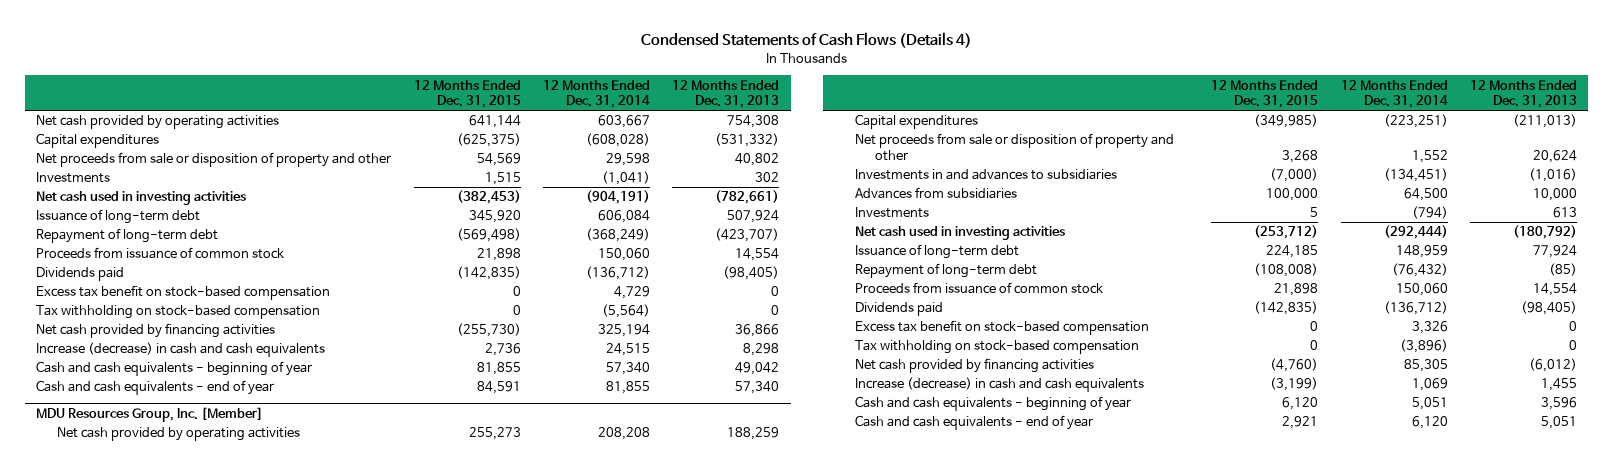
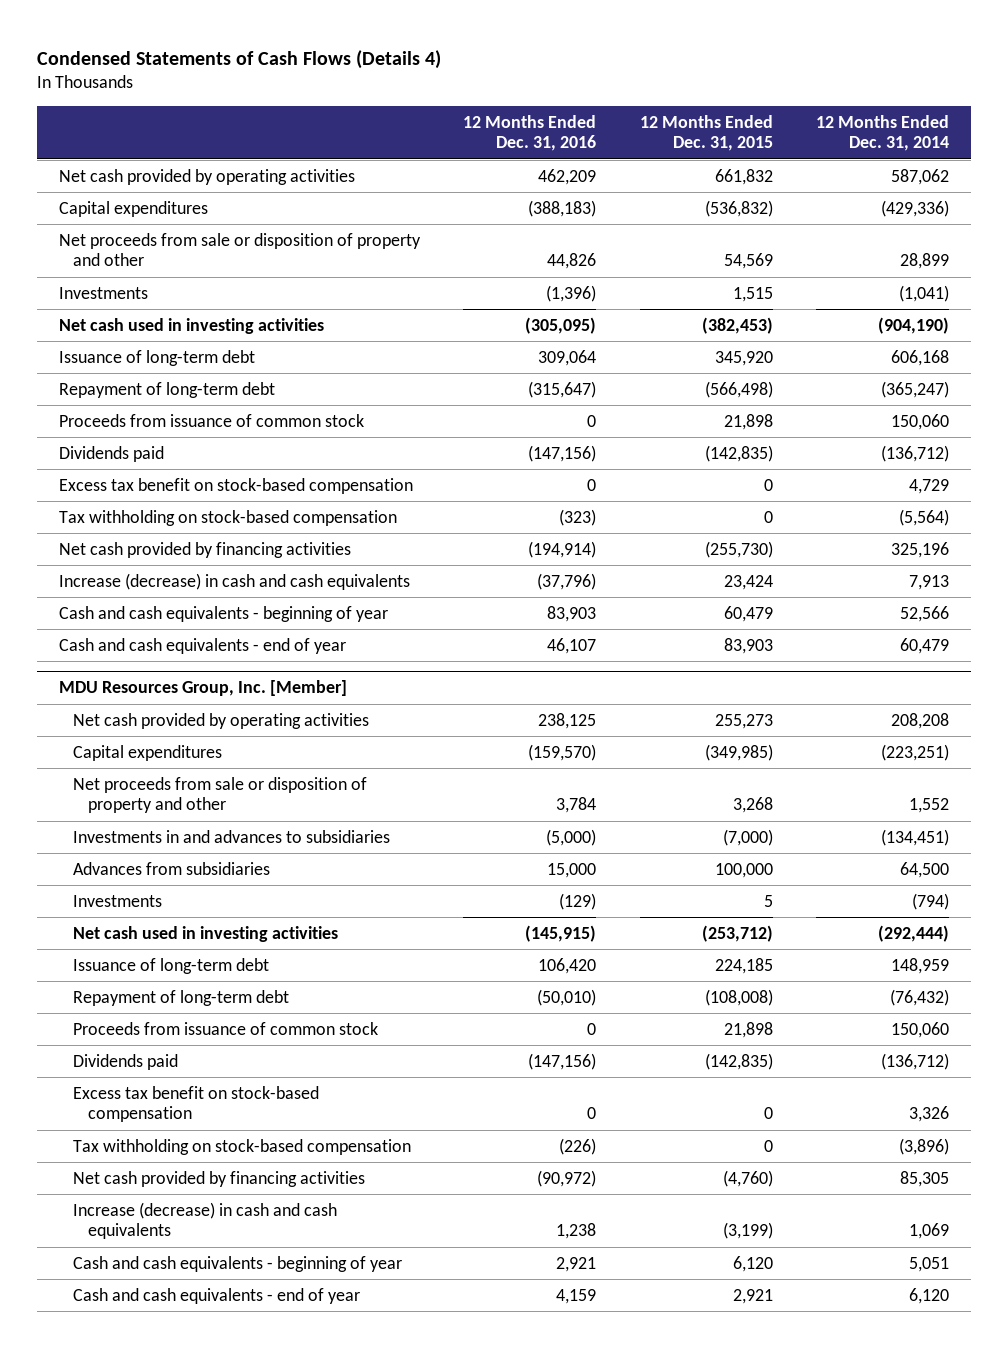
[672,79,780,109] 12 Months Ended Dec. 31, 2013 -> none
none -> [463,114,597,152] 12 Months Ended Dec. 31, 2016
[468,115,521,129] 641,144 -> [714,168,773,185] 661,832
[597,115,650,129] 603,667 -> [891,168,950,185] 587,062
[456,133,521,148] (625,375) -> [704,199,773,217] (536,832)
[585,133,650,148] (608,028) -> [881,199,950,217] (429,336)
[605,153,650,167] 29,598 -> [900,253,950,270] 28,899
[585,190,650,205] (904,191) -> [878,316,950,334] (904,190)
[597,210,650,224] 606,084 -> [891,349,950,366] 606,168
[456,228,521,243] (569,498) -> [704,380,773,398] (566,498)
[585,228,650,243] (368,249) -> [881,380,950,398] (365,247)
[597,324,650,338] 325,194 -> [891,541,950,558] 325,196
[484,343,521,357] 2,736 -> [723,574,773,590] 23,424
[605,343,650,357] 24,515 -> [909,574,950,590] 7,913
[476,362,521,376] 81,855 -> [723,605,773,622] 60,479
[605,362,650,376] 57,340 -> [900,605,950,622] 52,566
[476,381,521,395] 84,591 -> [723,637,773,654] 83,903
[605,381,650,395] 81,855 -> [900,637,950,654] 60,479

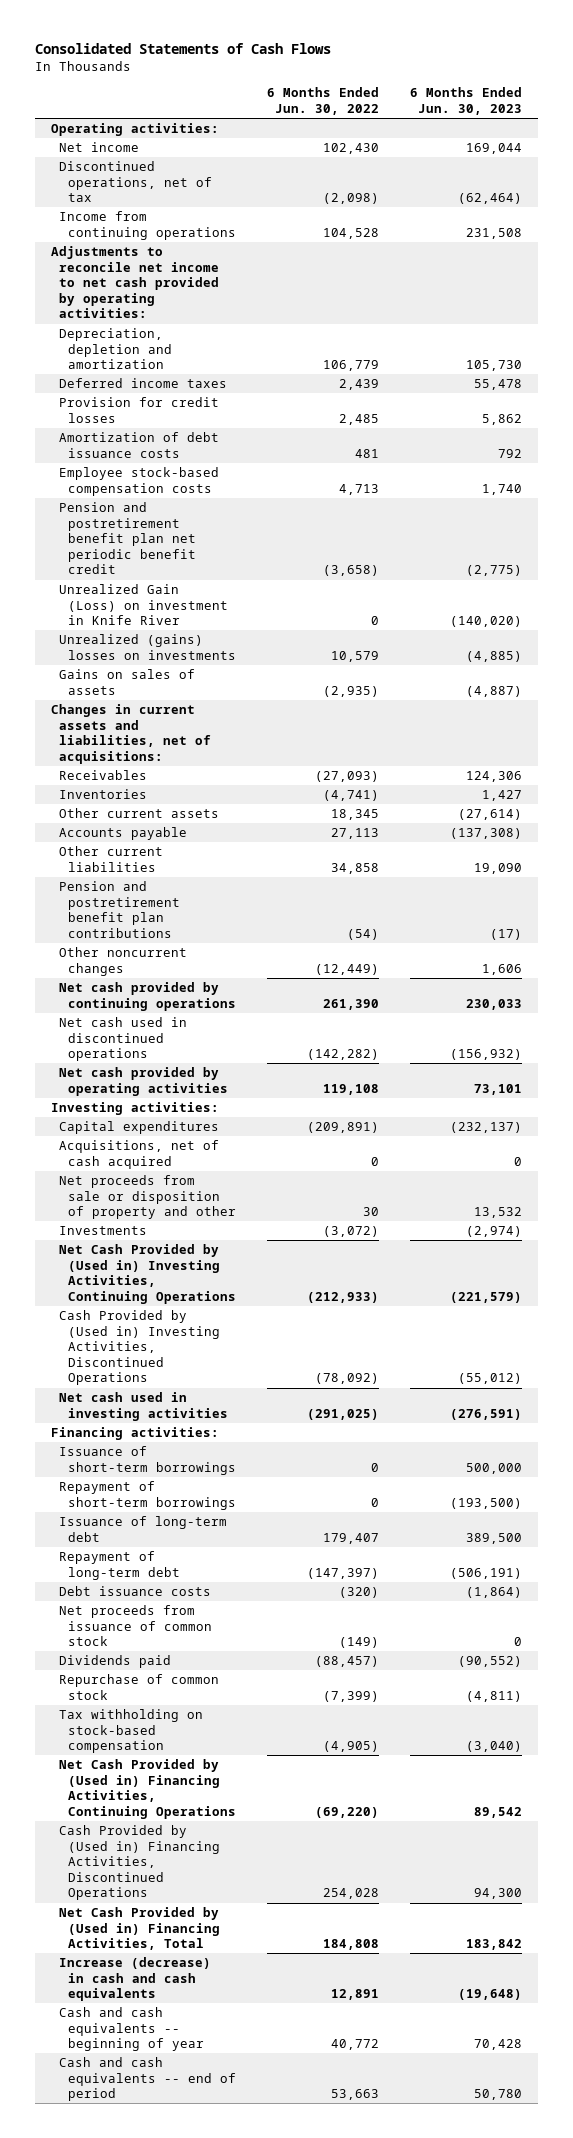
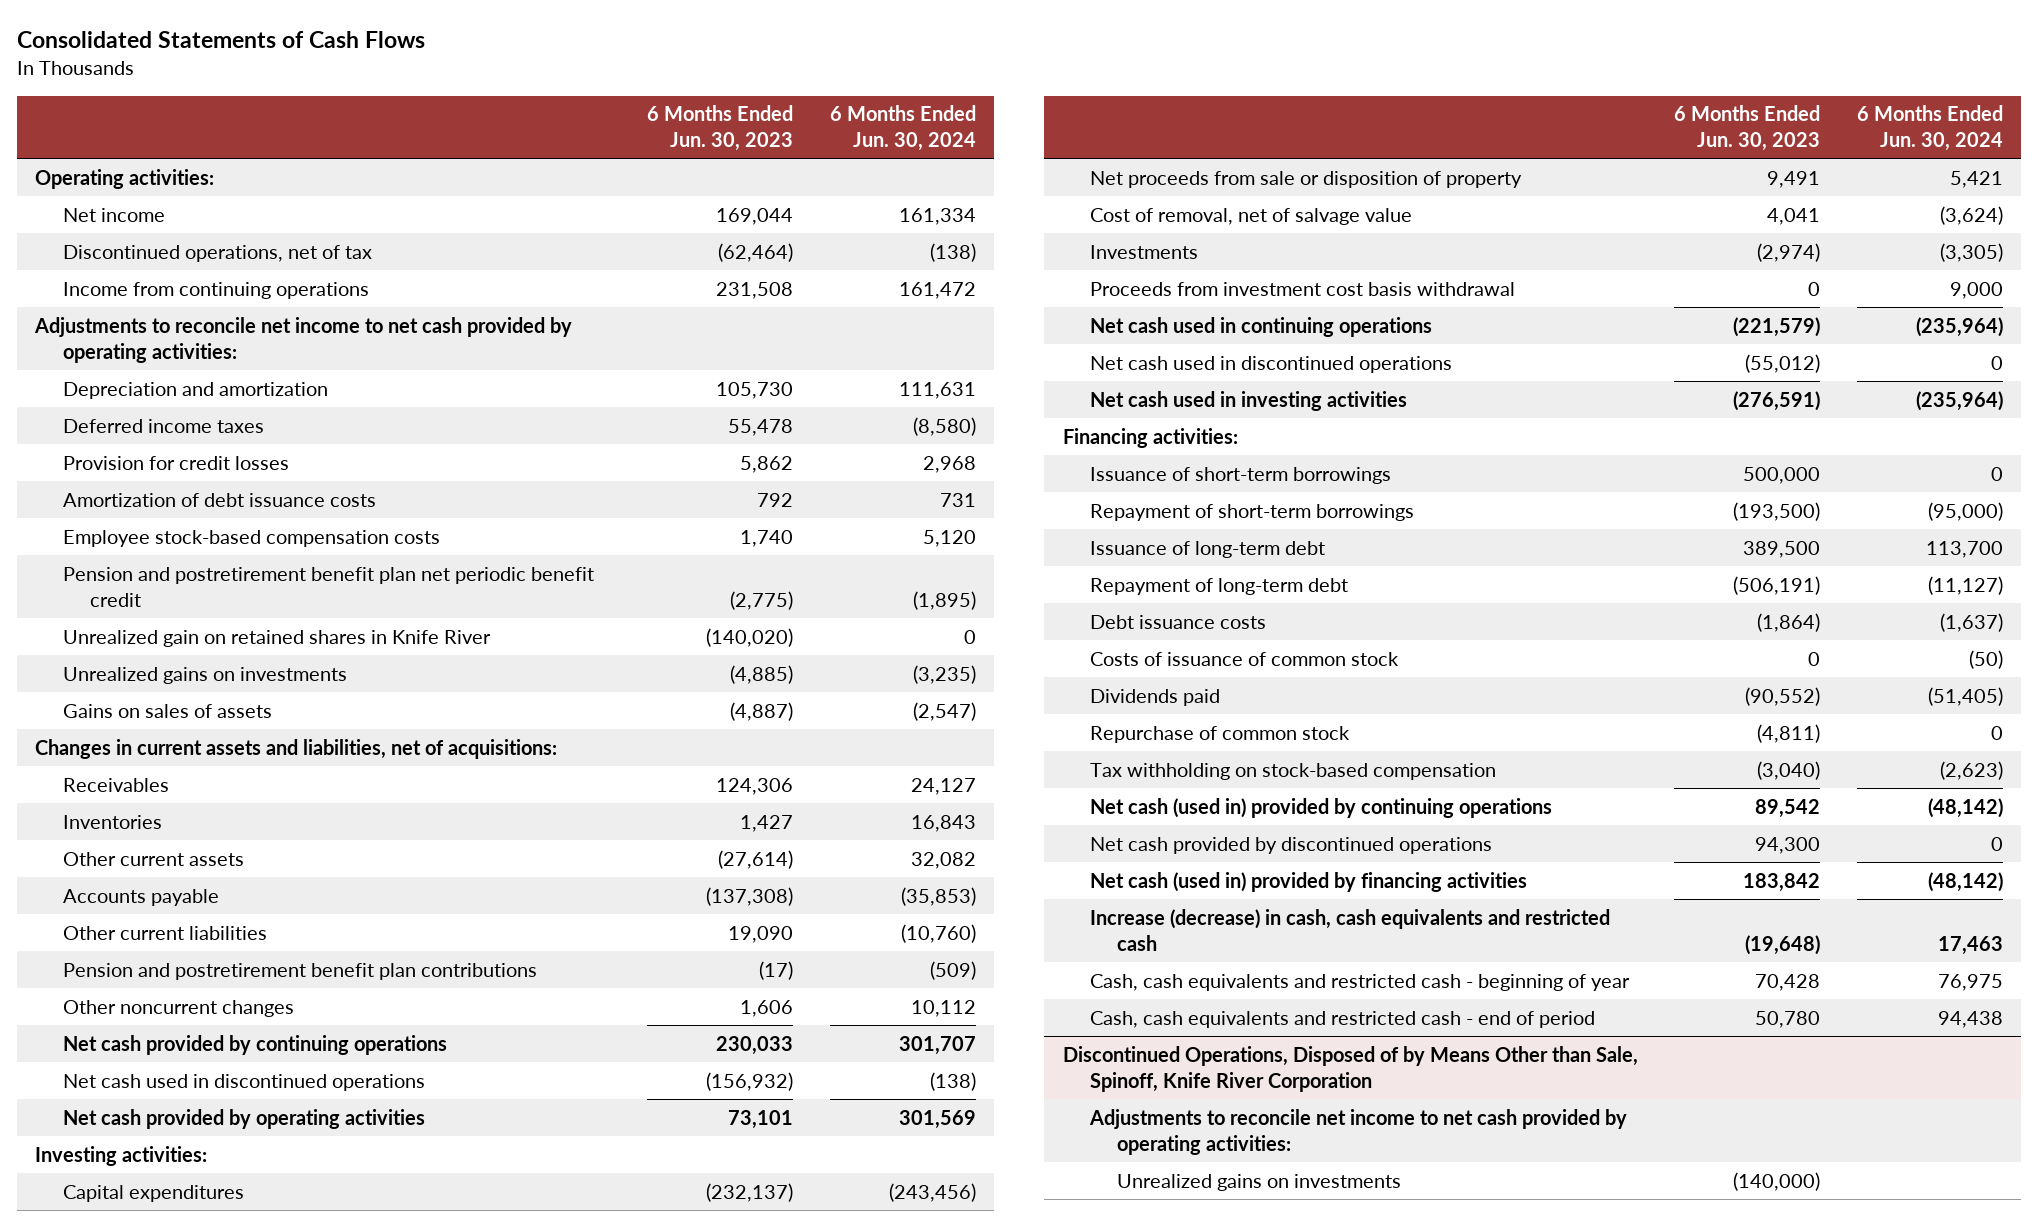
[267,87,380,115] 6 Months Ended Jun. 30, 2022 -> none
none -> [829,105,976,152] 6 Months Ended Jun. 30, 2024
[59,328,172,370] Depreciation, depletion and amortization -> [62,381,328,399] Depreciation and amortization
[59,584,228,626] Unrealized Gain (Loss) on investment in Knife River -> [62,629,491,647] Unrealized gain on retained shares in Knife River
[59,634,236,660] Unrealized (gains) losses on investments -> [62,666,347,684] Unrealized gains on investments
[59,1140,220,1169] Acquisitions, net of cash acquired -> none
[59,1175,236,1220] Net proceeds from sale or disposition of property and other -> [1089,170,1522,188] Net proceeds from sale or disposition of property
[474,1207,523,1219] 13,532 -> [1767,170,1821,188] 9,491
none -> [1089,207,1412,225] Cost of removal, net of salvage value
none -> [1089,281,1515,296] Proceeds from investment cost basis withdrawal
[59,1244,236,1304] Net Cash Provided by (Used in) Investing Activities, Continuing Operations -> [1089,316,1432,337] Net cash used in continuing operations
[59,1310,220,1386] Cash Provided by (Used in) Investing Activities, Discontinued Operations -> [1089,355,1452,373] Net cash used in discontinued operations
[59,1605,212,1647] Net proceeds from issuance of common stock -> [1089,651,1399,666] Costs of issuance of common stock
[59,1759,236,1819] Net Cash Provided by (Used in) Financing Activities, Continuing Operations -> [1089,797,1552,818] Net cash (used in) provided by continuing operations
[59,1825,220,1901] Cash Provided by (Used in) Financing Activities, Discontinued Operations -> [1089,836,1492,854] Net cash provided by discontinued operations
[59,1907,220,1951] Net Cash Provided by (Used in) Financing Activities, Total -> [1089,871,1527,892] Net cash (used in) provided by financing activities
[59,1957,212,2002] Increase (decrease) in cash and cash equivalents -> [1089,908,1610,951] Increase (decrease) in cash, cash equivalents and restricted cash
[59,2007,204,2052] Cash and cash equivalents -- beginning of year -> [1089,973,1630,991] Cash, cash equivalents and restricted cash - beginning of year
[59,2057,236,2102] Cash and cash equivalents -- end of period -> [1089,1010,1595,1028] Cash, cash equivalents and restricted cash - end of period
none -> [1062,1045,1638,1092] Discontinued Operations, Disposed of by Means Other than Sale, Spinoff, Knife River Corporation
none -> [1088,1108,1627,1155] Adjustments to reconcile net income to net cash provided by operating activities:
none -> [1117,1173,1402,1191] Unrealized gains on investments

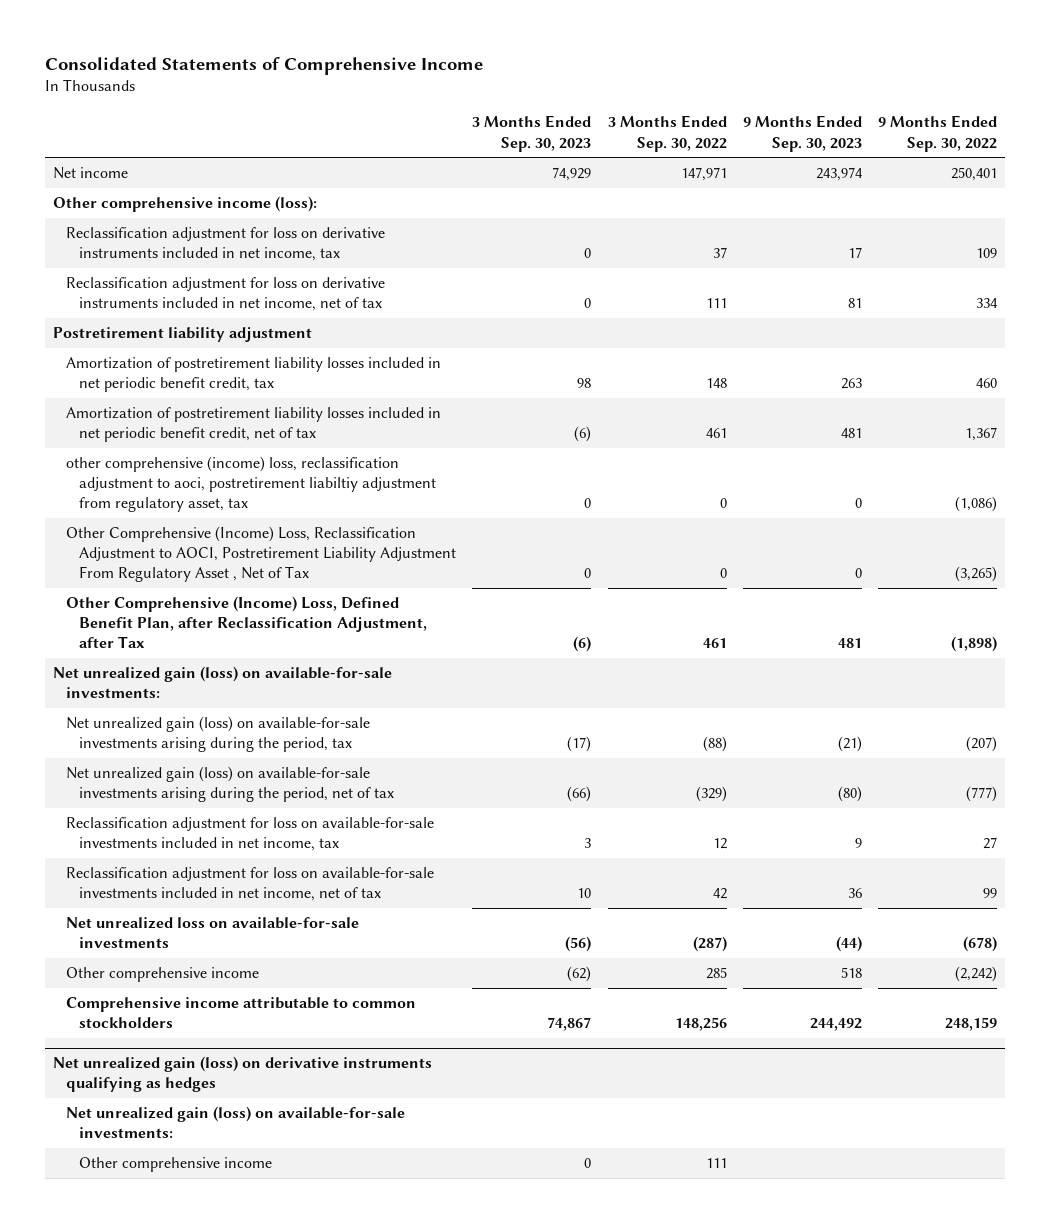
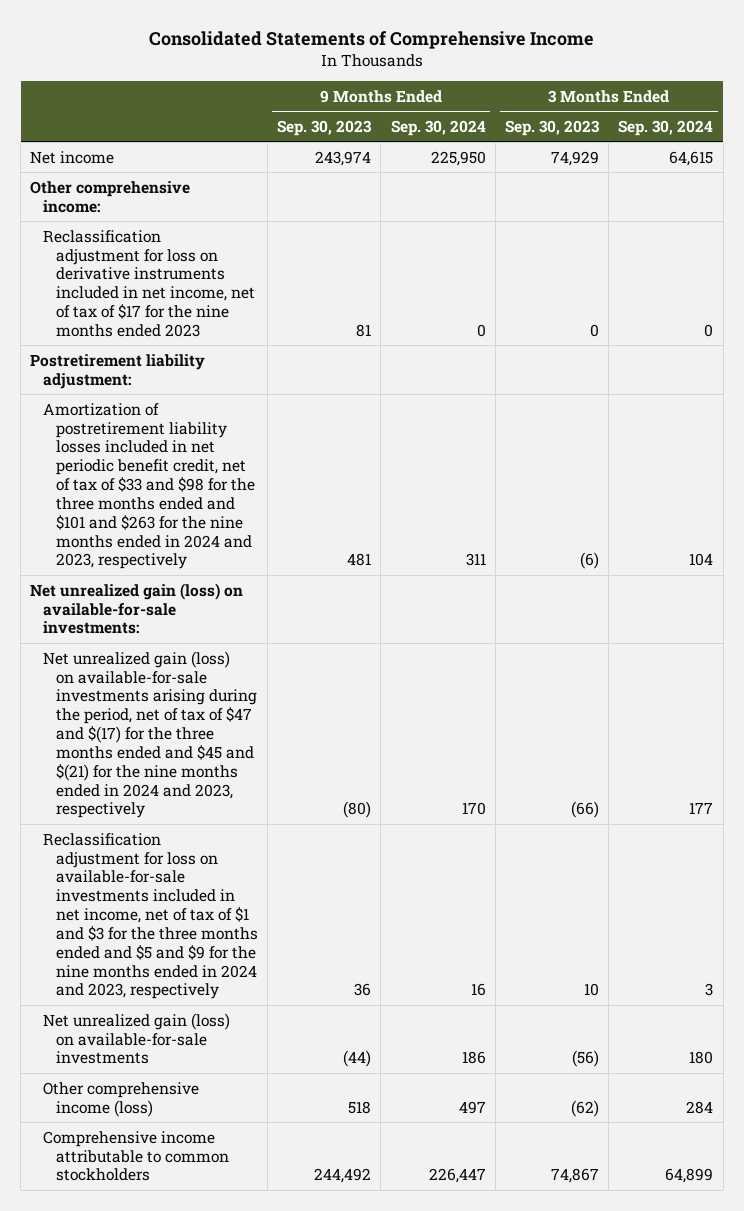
[607,115,727,152] 3 Months Ended Sep. 30, 2022 -> none
[878,115,998,152] 9 Months Ended Sep. 30, 2022 -> none
none -> [390,119,486,136] Sep. 30, 2024
none -> [618,119,714,136] Sep. 30, 2024
[65,226,385,262] Reclassification adjustment for loss on derivative instruments included in net income, tax -> none
[65,356,441,393] Amortization of postretirement liability losses included in net periodic benefit credit, tax -> none
[65,455,437,513] other comprehensive (income) loss, reclassification adjustment to aoci, postretirement liabiltiy adjustment from regulatory asset, tax -> none
[65,525,457,583] Other Comprehensive (Income) Loss, Reclassification Adjustment to AOCI, Postretirement Liability Adjustment From Regulatory Asset , Net of Tax -> none
[65,595,428,649] Other Comprehensive (Income) Loss, Defined Benefit Plan, after Reclassification Adjustment, after Tax -> none
[52,195,317,212] Other comprehensive income (loss): -> [30,180,191,213] Other comprehensive income:
[65,276,385,312] Reclassification adjustment for loss on derivative instruments included in net income, net of tax -> [43,229,255,337] Reclassification adjustment for loss on derivative instruments included in net income, net of tax of $17 for the nine months ended 2023
[52,326,312,342] Postretirement liability adjustment -> [30,353,206,389] Postretirement liability adjustment:
[65,406,441,443] Amortization of postretirement liability losses included in net periodic benefit credit, net of tax -> [43,402,255,570] Amortization of postretirement liability losses included in net periodic benefit credit, net of tax of $33 and $98 for the three months ended and $101 and $263 for the nine months ended in 2024 and 2023, respectively
[65,715,370,753] Net unrealized gain (loss) on available-for-sale investments arising during the period, tax -> none
[65,816,434,852] Reclassification adjustment for loss on available-for-sale investments included in net income, tax -> none
[65,765,395,803] Net unrealized gain (loss) on available-for-sale investments arising during the period, net of tax -> [43,650,257,819] Net unrealized gain (loss) on available-for-sale investments arising during the period, net of tax of $47 and $(17) for the three months ended and $45 and $(21) for the nine months ended in 2024 and 2023, respectively
[65,866,434,902] Reclassification adjustment for loss on available-for-sale investments included in net income, net of tax -> [43,832,258,1000] Reclassification adjustment for loss on available-for-sale investments included in net income, net of tax of $1 and $3 for the three months ended and $5 and $9 for the nine months ended in 2024 and 2023, respectively
[65,916,359,949] Net unrealized loss on available-for-sale investments -> [43,1012,231,1065] Net unrealized gain (loss) on available-for-sale investments
[65,966,259,982] Other comprehensive income -> [43,1081,200,1117] Other comprehensive income (loss)
[52,1056,432,1093] Net unrealized gain (loss) on derivative instruments qualifying as hedges -> none
[65,1105,405,1139] Net unrealized gain (loss) on available-for-sale investments: -> none
[79,1156,273,1172] Other comprehensive income -> none

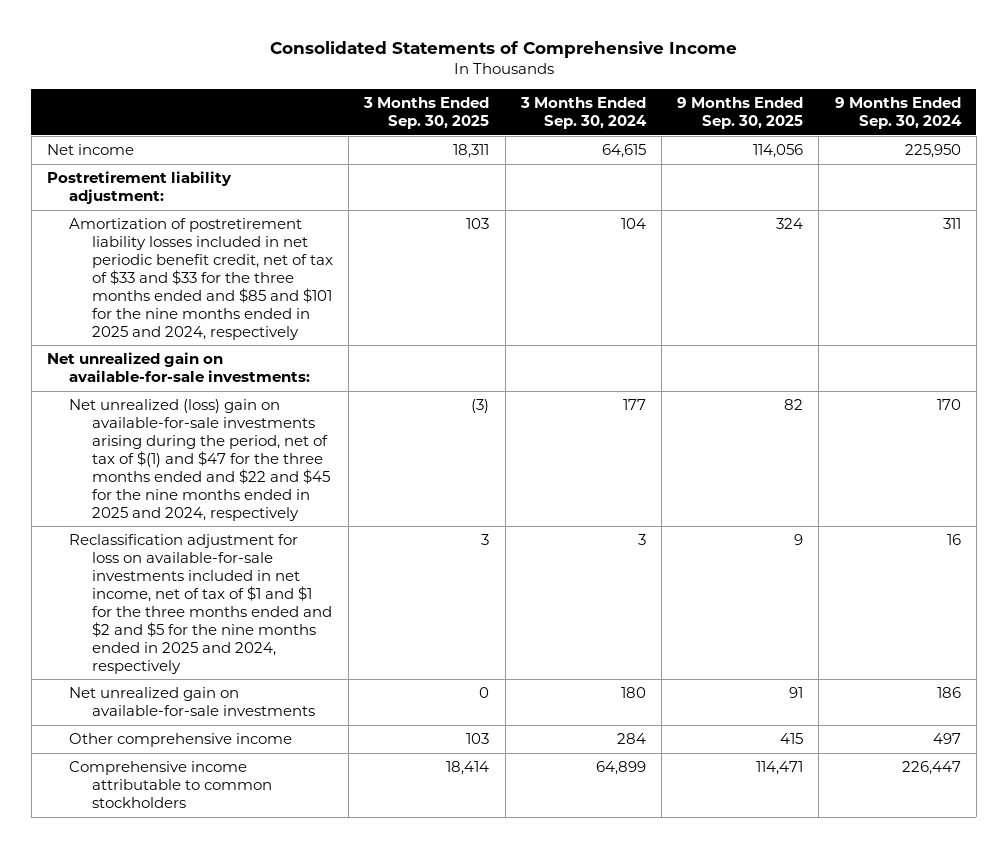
[277,119,373,136] Sep. 30, 2023 -> none
[504,119,600,136] Sep. 30, 2023 -> none
none -> [363,97,490,130] 3 Months Ended Sep. 30, 2025
none -> [677,97,804,130] 9 Months Ended Sep. 30, 2025
[30,180,191,213] Other comprehensive income: -> none
[43,229,255,337] Reclassification adjustment for loss on derivative instruments included in net income, net of tax of $17 for the nine months ended 2023 -> none
[43,402,255,570] Amortization of postretirement liability losses included in net periodic benefit credit, net of tax of $33 and $98 for the three months ended and $101 and $263 for the nine months ended in 2024 and 2023, respectively -> [69,218,334,340] Amortization of postretirement liability losses included in net periodic benefit credit, net of tax of $33 and $33 for the three months ended and $85 and $101 for the nine months ended in 2025 and 2024, respectively
[30,582,244,635] Net unrealized gain (loss) on available-for-sale investments: -> [46,352,311,383] Net unrealized gain on available-for-sale investments:
[43,650,257,819] Net unrealized gain (loss) on available-for-sale investments arising during the period, net of tax of $47 and $(17) for the three months ended and $45 and $(21) for the nine months ended in 2024 and 2023, respectively -> [69,399,331,521] Net unrealized (loss) gain on available-for-sale investments arising during the period, net of tax of $(1) and $47 for the three months ended and $22 and $45 for the nine months ended in 2025 and 2024, respectively
[43,832,258,1000] Reclassification adjustment for loss on available-for-sale investments included in net income, net of tax of $1 and $3 for the three months ended and $5 and $9 for the nine months ended in 2024 and 2023, respectively -> [69,534,333,674] Reclassification adjustment for loss on available-for-sale investments included in net income, net of tax of $1 and $1 for the three months ended and $2 and $5 for the nine months ended in 2025 and 2024, respectively
[43,1012,231,1065] Net unrealized gain (loss) on available-for-sale investments -> [69,687,316,717] Net unrealized gain on available-for-sale investments
[43,1081,200,1117] Other comprehensive income (loss) -> [69,733,293,748] Other comprehensive income

